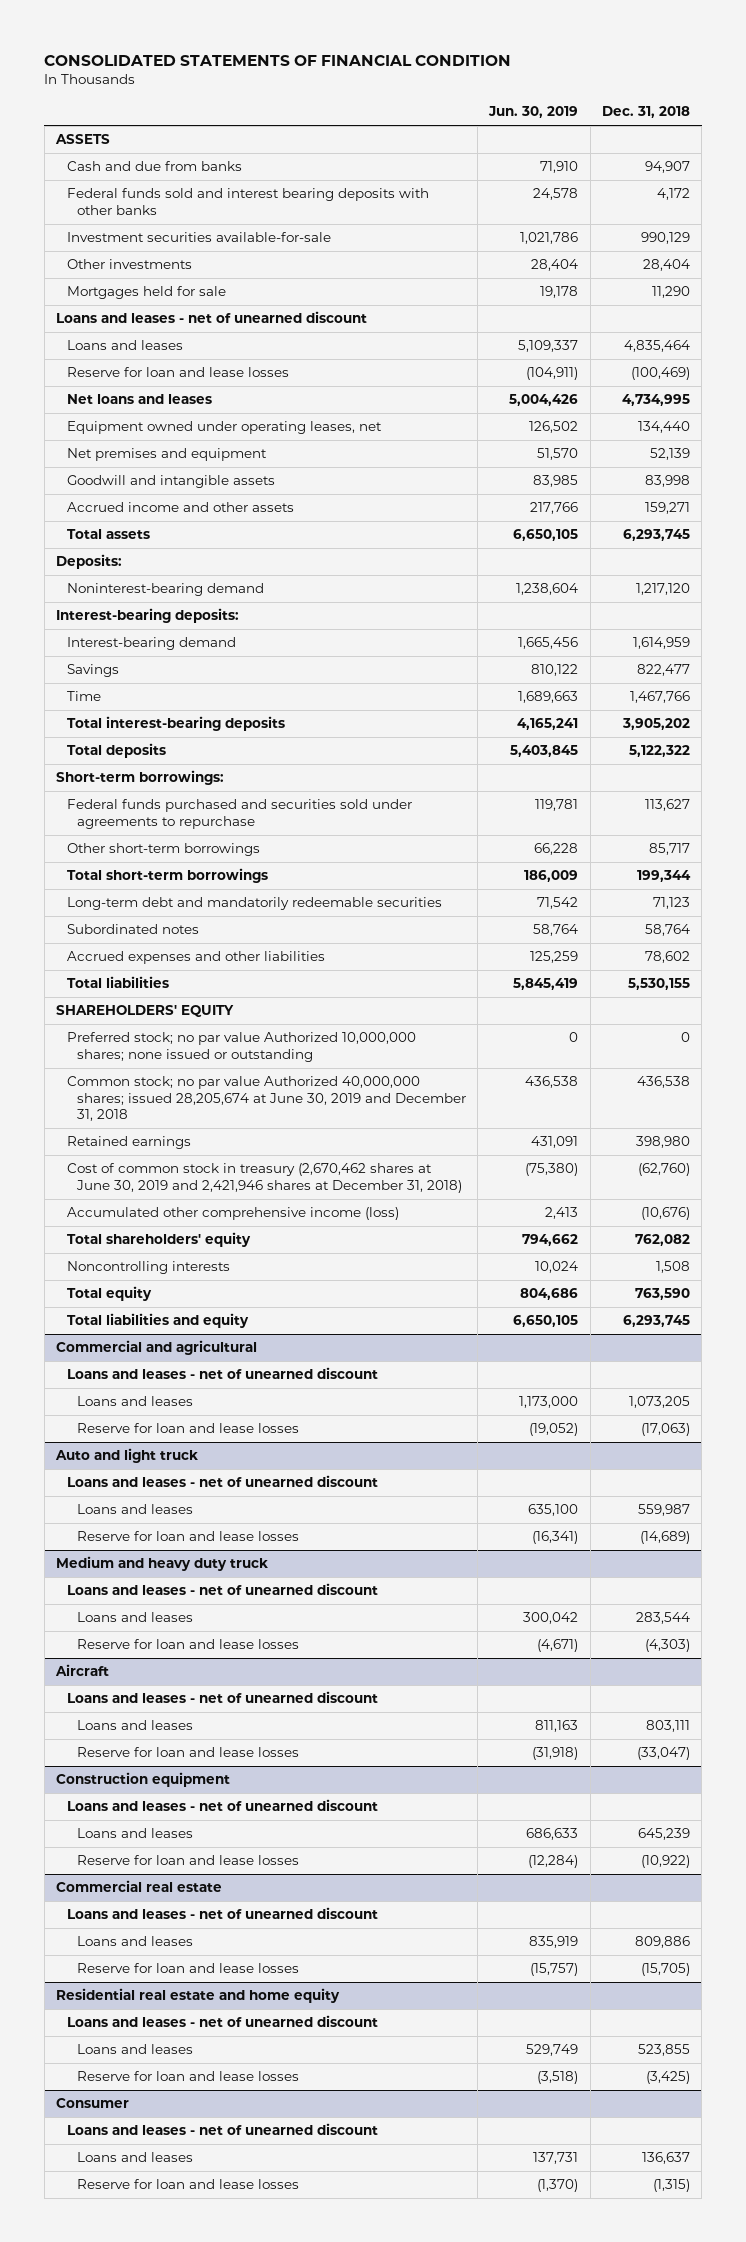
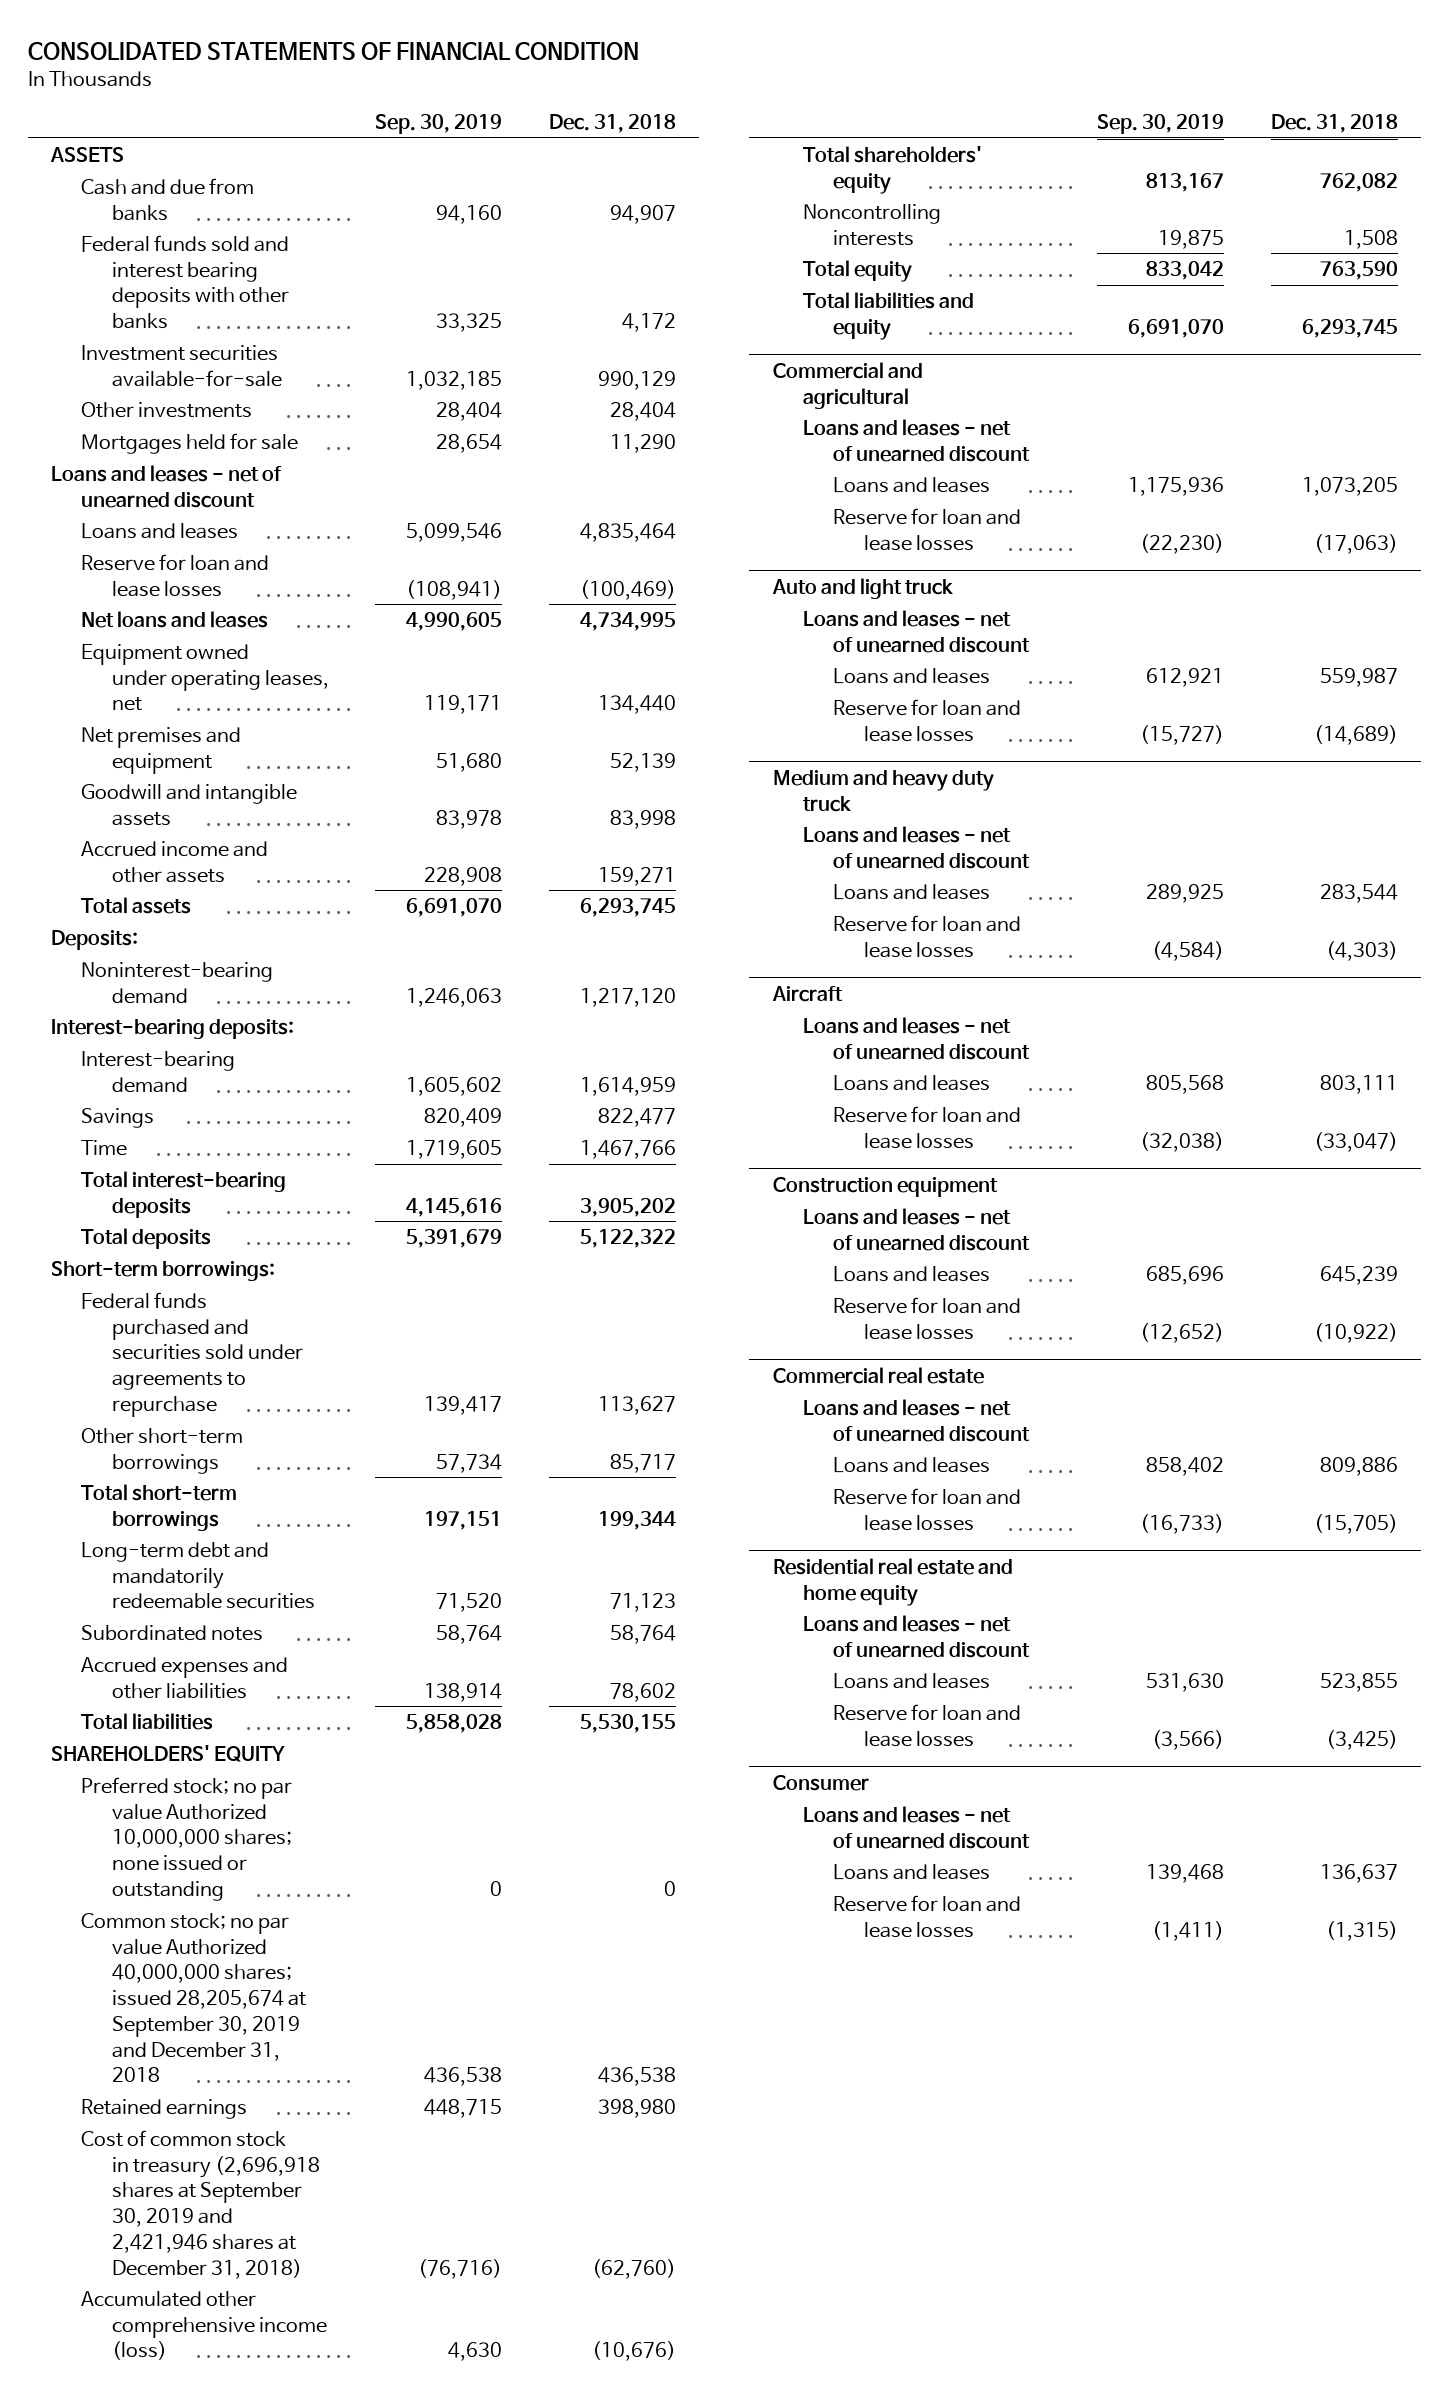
[488,106,579,119] Jun. 30, 2019 -> none
none -> [375,113,503,134] Sep. 30, 2019
[66,1076,466,1122] Common stock; no par value Authorized 40,000,000 shares; issued 28,205,674 at June 30, 2019 and December 31, 2018 -> [81,1913,306,2083] Common stock; no par value Authorized 40,000,000 shares; issued 28,205,674 at September 30, 2019 and December 31, 2018
[66,1163,462,1193] Cost of common stock in treasury (2,670,462 shares at June 30, 2019 and 2,421,946 shares at December 31, 2018) -> [81,2130,320,2279] Cost of common stock in treasury (2,696,918 shares at September 30, 2019 and 2,421,946 shares at December 31, 2018)

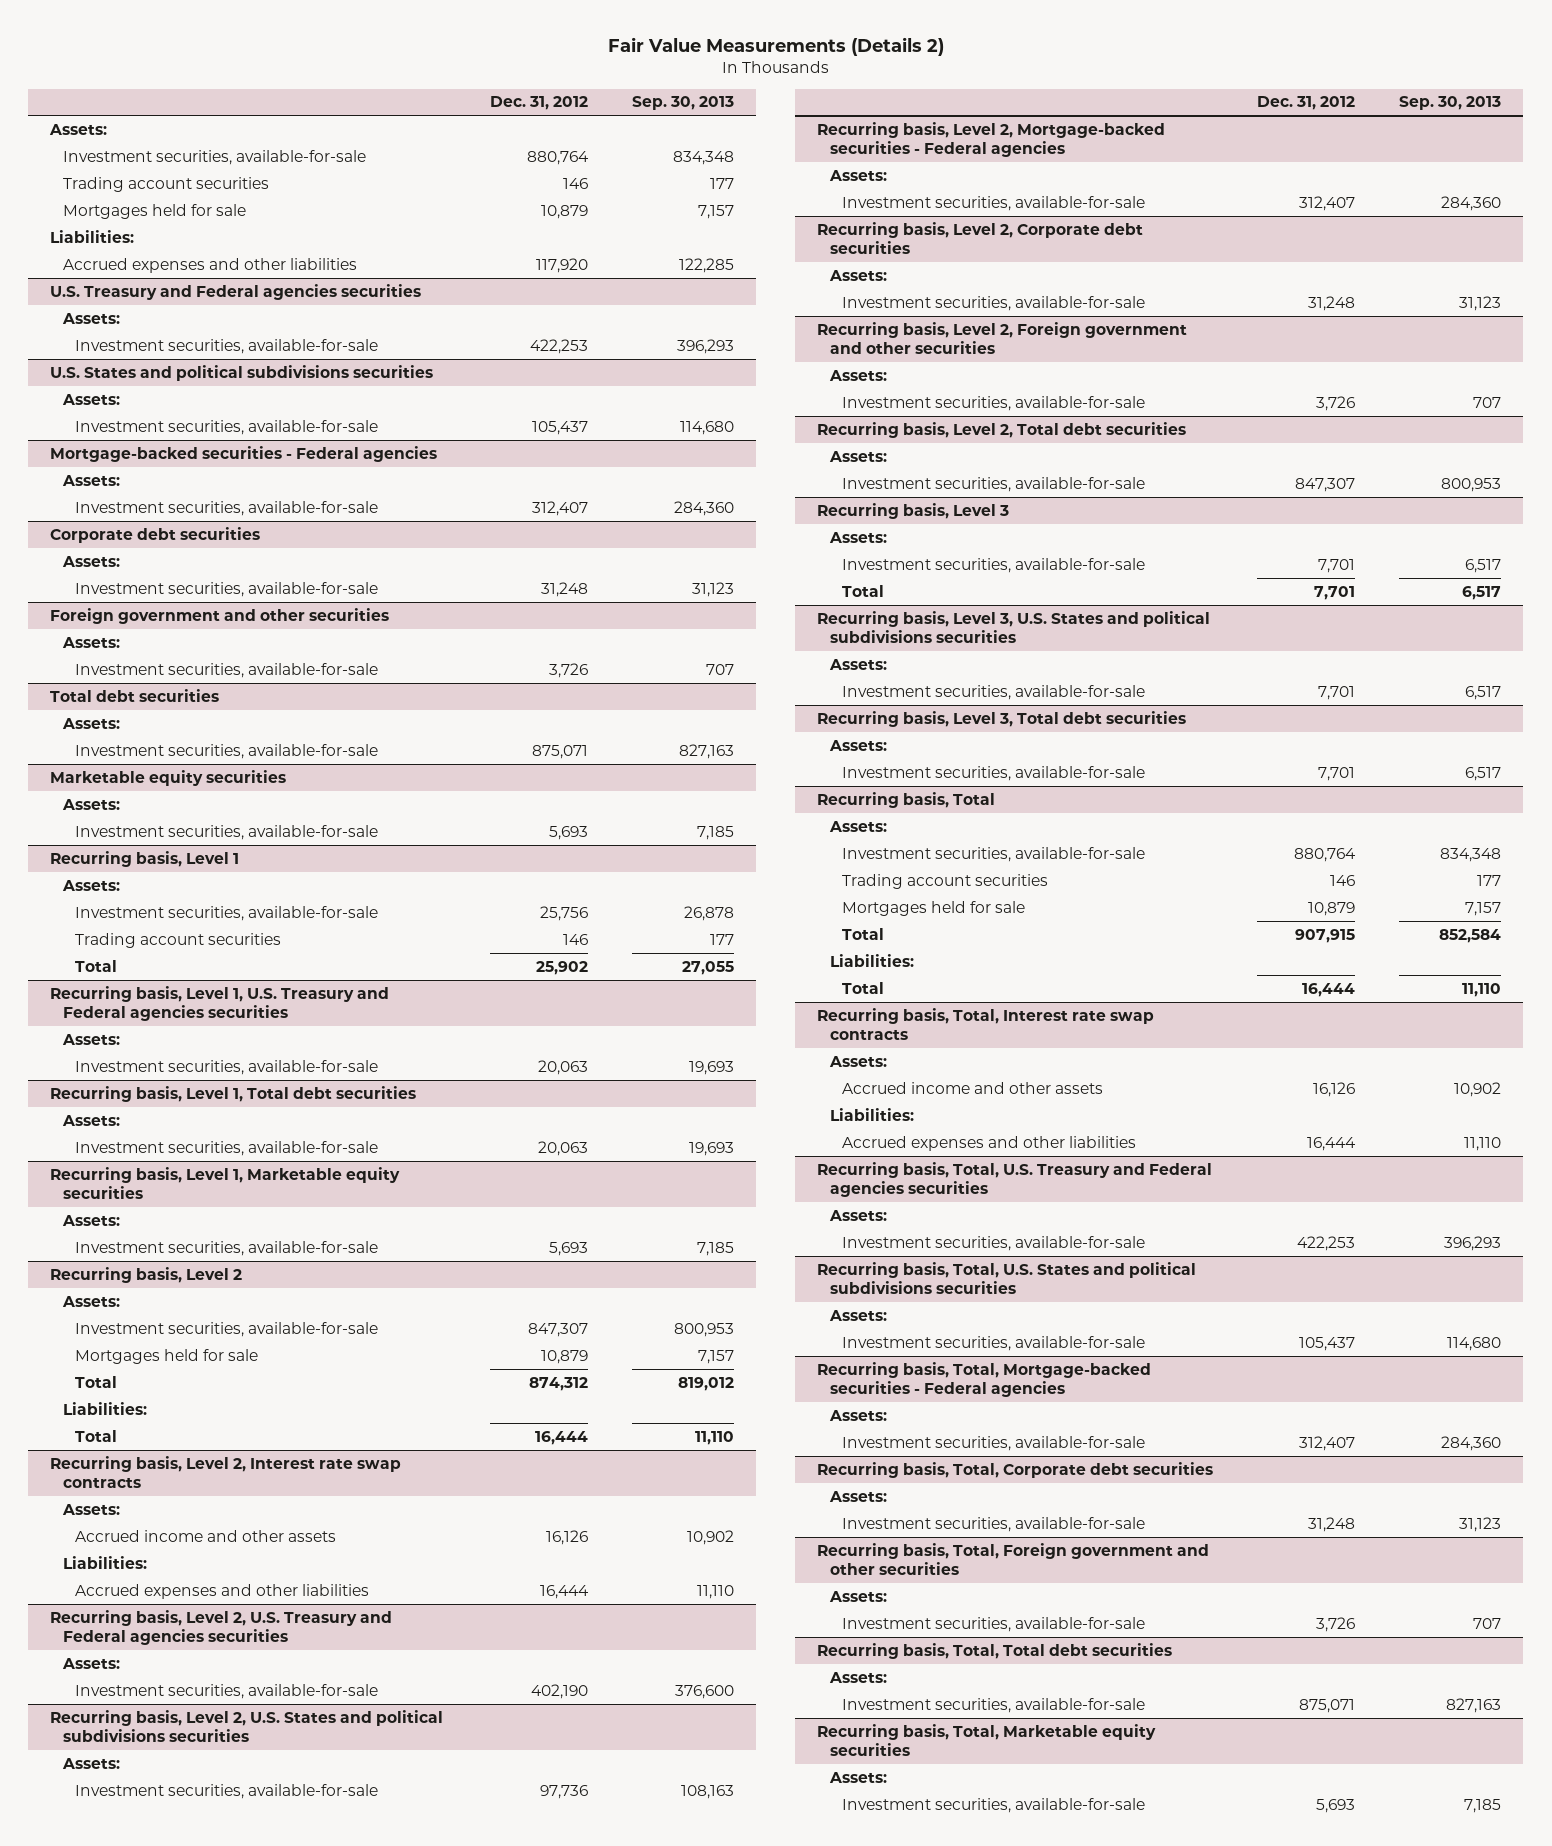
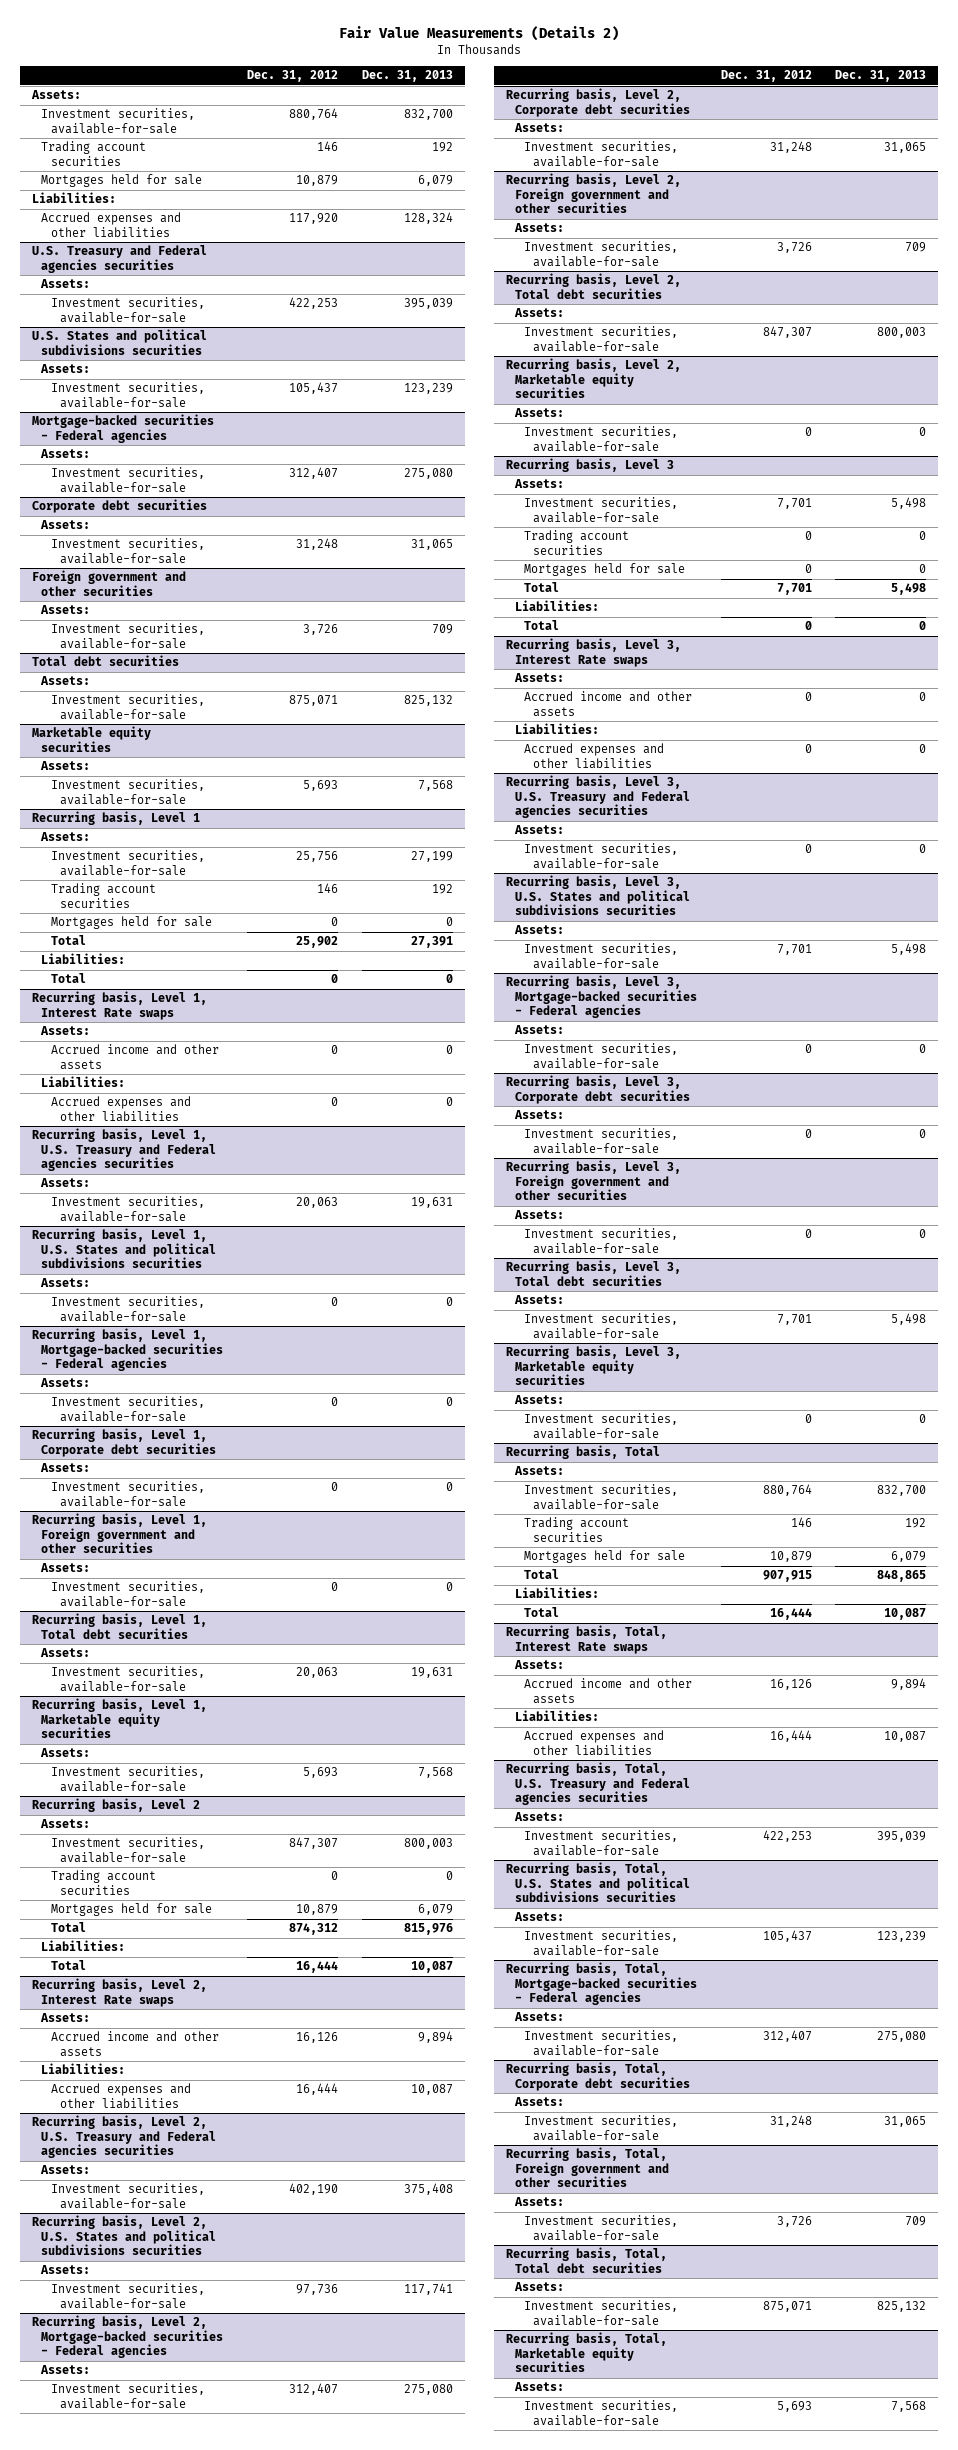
[632,96,735,111] Sep. 30, 2013 -> none
none -> [361,70,453,83] Dec. 31, 2013
none -> [50,916,212,930] Mortgages held for sale
none -> [41,953,126,965] Liabilities:
none -> [50,973,86,984] Total
none -> [32,991,208,1020] Recurring basis, Level 1, Interest Rate swaps
none -> [40,1026,91,1036] Assets:
none -> [50,1044,219,1070] Accrued income and other assets
none -> [41,1076,126,1088] Liabilities:
none -> [50,1096,191,1122] Accrued expenses and other liabilities
none -> [32,1228,217,1269] Recurring basis, Level 1, U.S. States and political subdivisions securities
none -> [40,1278,91,1288] Assets:
none -> [50,1296,205,1322] Investment securities, available-for-sale
none -> [32,1328,224,1372] Recurring basis, Level 1, Mortgage-backed securities - Federal agencies
none -> [40,1378,91,1388] Assets:
none -> [50,1396,205,1422] Investment securities, available-for-sale
none -> [32,1428,217,1457] Recurring basis, Level 1, Corporate debt securities
none -> [40,1463,91,1473] Assets:
none -> [50,1481,205,1507] Investment securities, available-for-sale
none -> [32,1513,208,1554] Recurring basis, Level 1, Foreign government and other securities
none -> [40,1563,91,1573] Assets:
none -> [50,1581,205,1607] Investment securities, available-for-sale
none -> [50,1870,156,1895] Trading account securities
[50,1455,402,1489] Recurring basis, Level 2, Interest rate swap contracts -> [32,1978,208,2007] Recurring basis, Level 2, Interest Rate swaps
none -> [505,358,681,399] Recurring basis, Level 2, Marketable equity securities
none -> [513,408,564,418] Assets:
none -> [524,426,679,452] Investment securities, available-for-sale
none -> [524,530,630,555] Trading account securities
none -> [524,563,686,577] Mortgages held for sale
none -> [514,600,599,612] Liabilities:
none -> [524,620,560,631] Total
none -> [505,638,681,667] Recurring basis, Level 3, Interest Rate swaps
none -> [513,673,564,683] Assets:
none -> [524,691,693,717] Accrued income and other assets
none -> [514,723,599,735] Liabilities:
none -> [524,743,665,769] Accrued expenses and other liabilities
none -> [505,775,690,819] Recurring basis, Level 3, U.S. Treasury and Federal agencies securities
none -> [513,825,564,835] Assets:
none -> [524,843,679,869] Investment securities, available-for-sale
none -> [505,975,697,1019] Recurring basis, Level 3, Mortgage-backed securities - Federal agencies
none -> [513,1025,564,1035] Assets:
none -> [524,1043,679,1069] Investment securities, available-for-sale
none -> [505,1075,690,1104] Recurring basis, Level 3, Corporate debt securities
none -> [513,1110,564,1120] Assets:
none -> [524,1128,679,1154] Investment securities, available-for-sale
none -> [505,1160,681,1201] Recurring basis, Level 3, Foreign government and other securities
none -> [513,1210,564,1220] Assets:
none -> [524,1228,679,1254] Investment securities, available-for-sale
none -> [505,1345,681,1386] Recurring basis, Level 3, Marketable equity securities
none -> [513,1395,564,1405] Assets:
none -> [524,1413,679,1439] Investment securities, available-for-sale
[817,1007,1155,1041] Recurring basis, Total, Interest rate swap contracts -> [505,1625,667,1654] Recurring basis, Total, Interest Rate swaps

